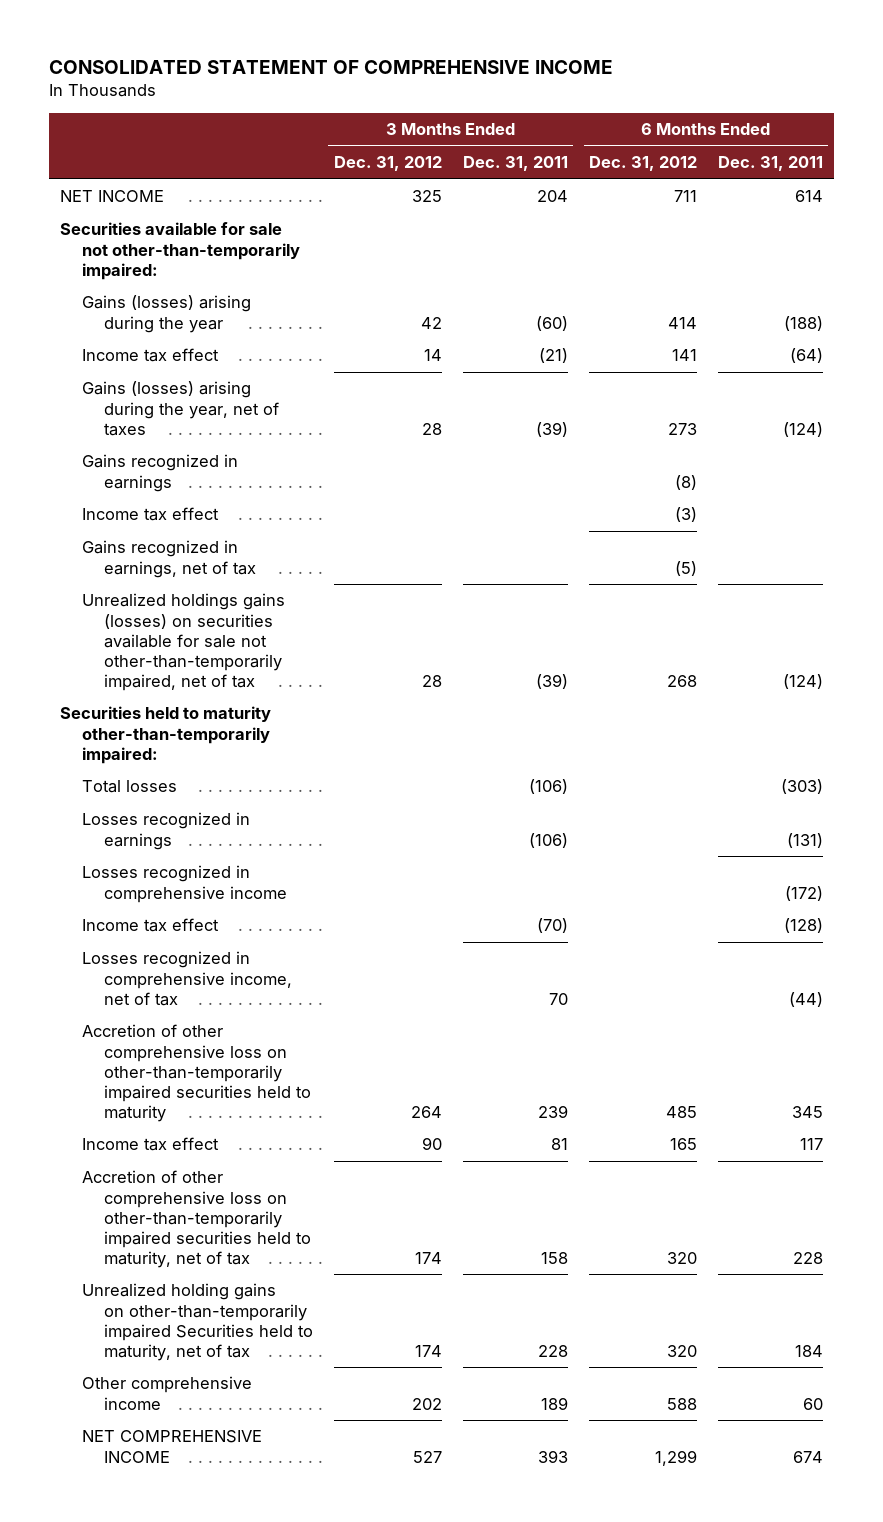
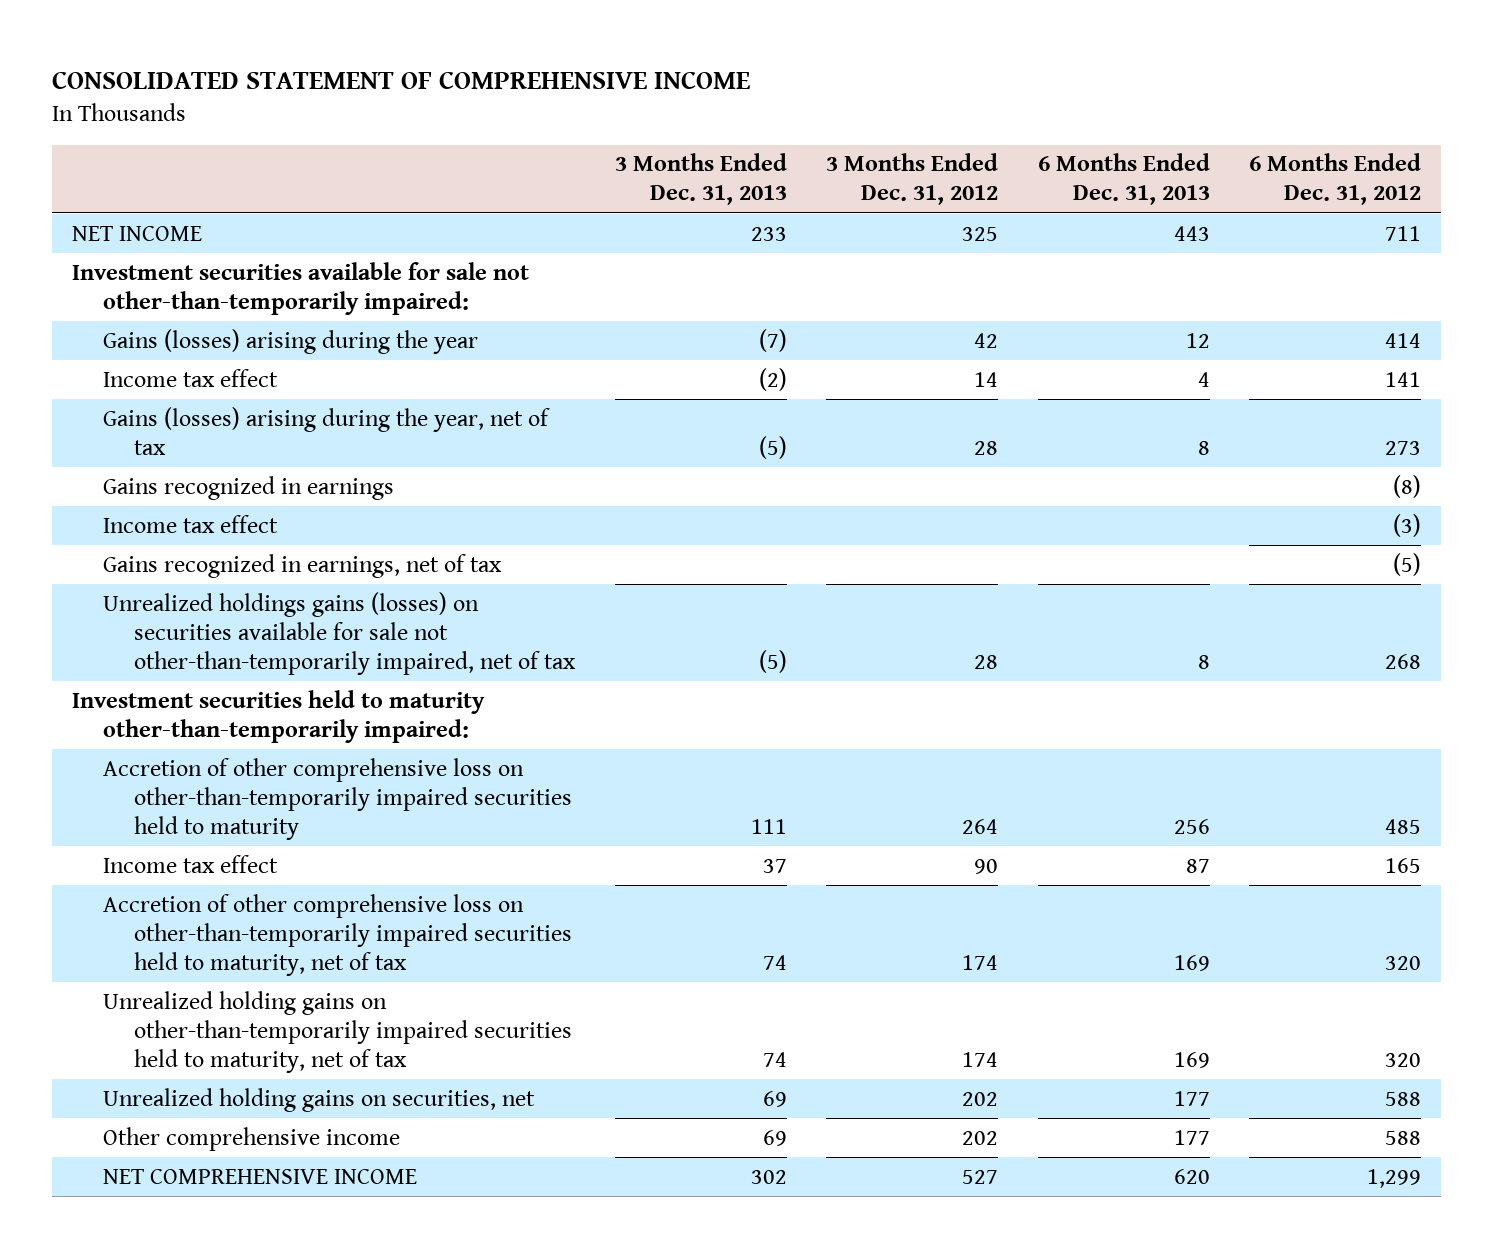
[462,156,568,172] Dec. 31, 2011 -> none
[718,156,824,172] Dec. 31, 2011 -> none
none -> [614,153,787,206] 3 Months Ended Dec. 31, 2013
none -> [1037,153,1210,206] 6 Months Ended Dec. 31, 2013
[59,222,300,280] Securities available for sale not other-than-temporarily impaired: -> [72,261,530,315] Investment securities available for sale not other-than-temporarily impaired:
[81,381,279,436] Gains (losses) arising during the year, net of taxes -> [103,406,551,455] Gains (losses) arising during the year, net of tax
[81,780,177,794] Total losses -> none
[81,812,250,850] Losses recognized in earnings -> none
[81,865,287,903] Losses recognized in comprehensive income -> none
[81,918,219,933] Income tax effect -> none
[81,951,292,1006] Losses recognized in comprehensive income, net of tax -> none
[59,706,271,764] Securities held to maturity other-than-temporarily impaired: -> [72,689,486,743] Investment securities held to maturity other-than-temporarily impaired:
[81,1283,313,1361] Unrealized holding gains on other-than-temporarily impaired Securities held to maturity, net of tax -> [103,990,573,1073] Unrealized holding gains on other-than-temporarily impaired securities held to maturity, net of tax
none -> [103,1087,536,1112] Unrealized holding gains on securities, net

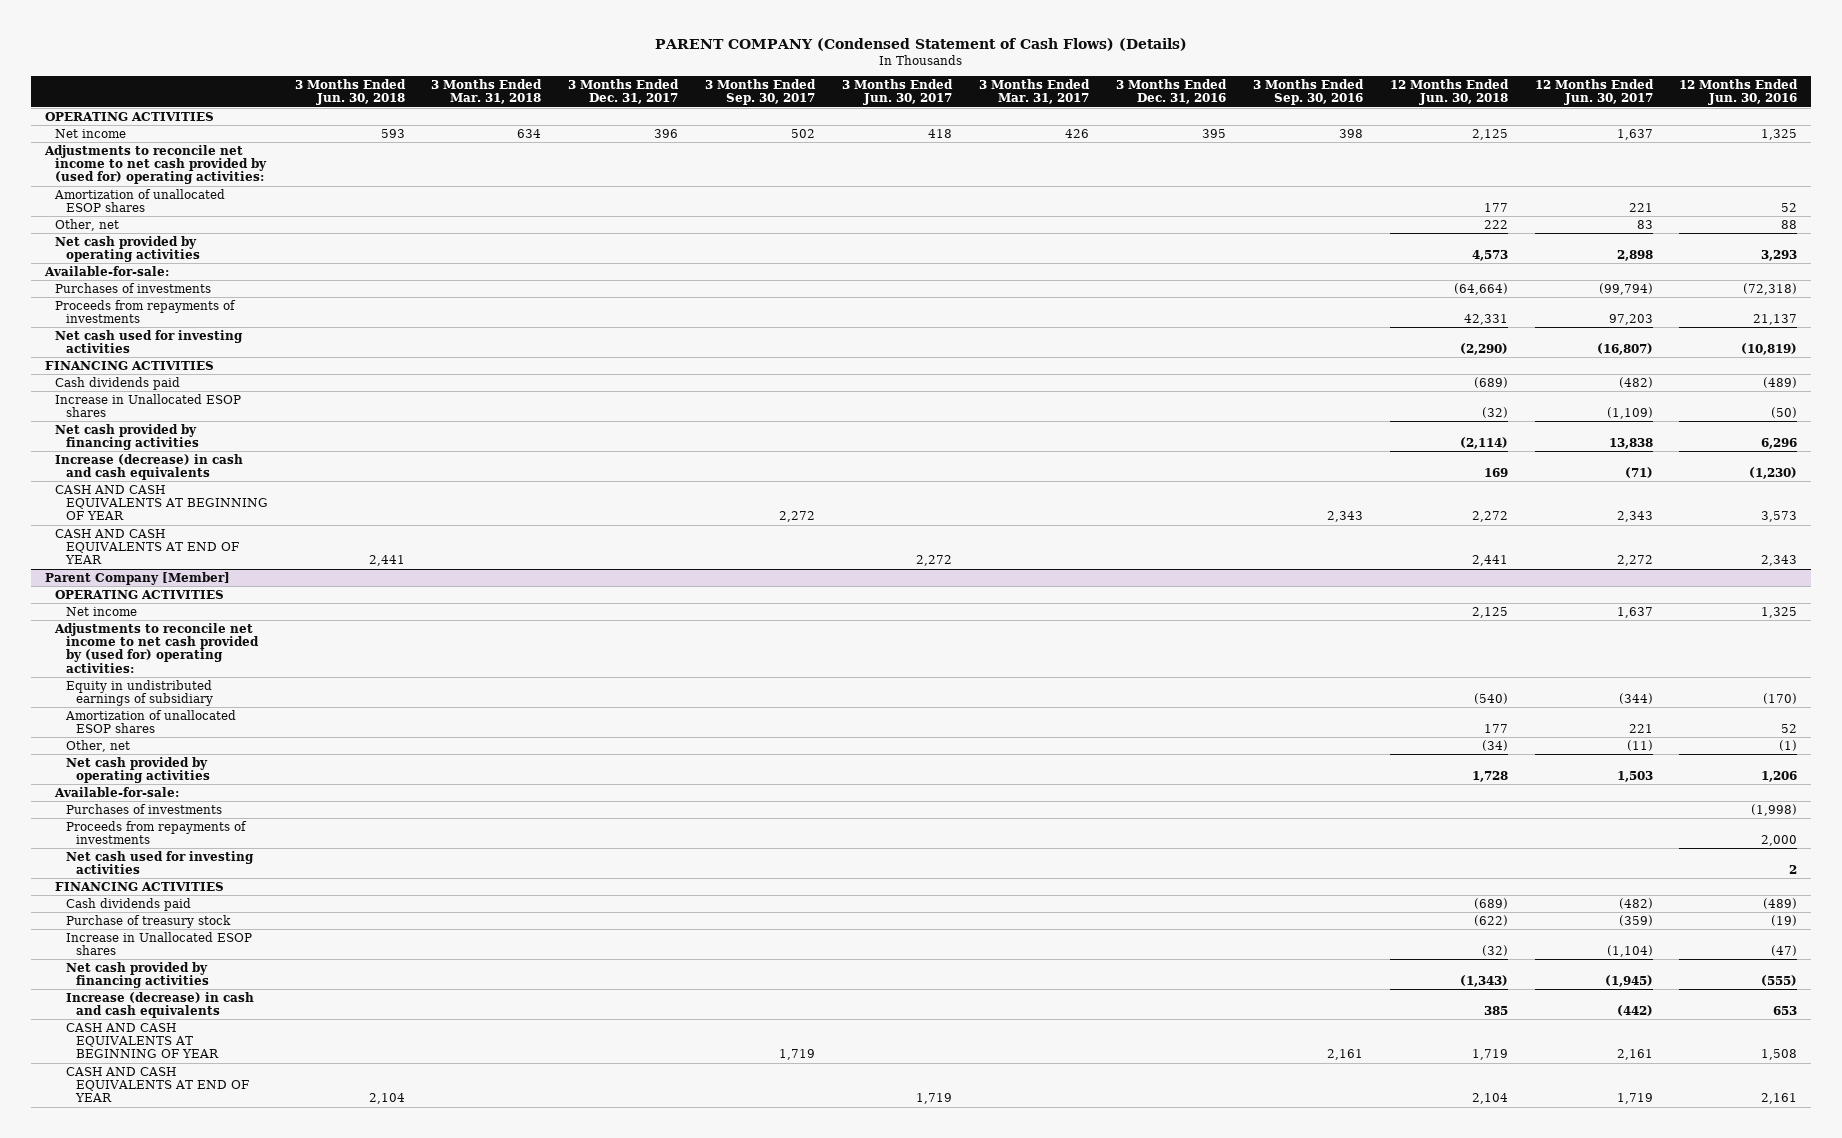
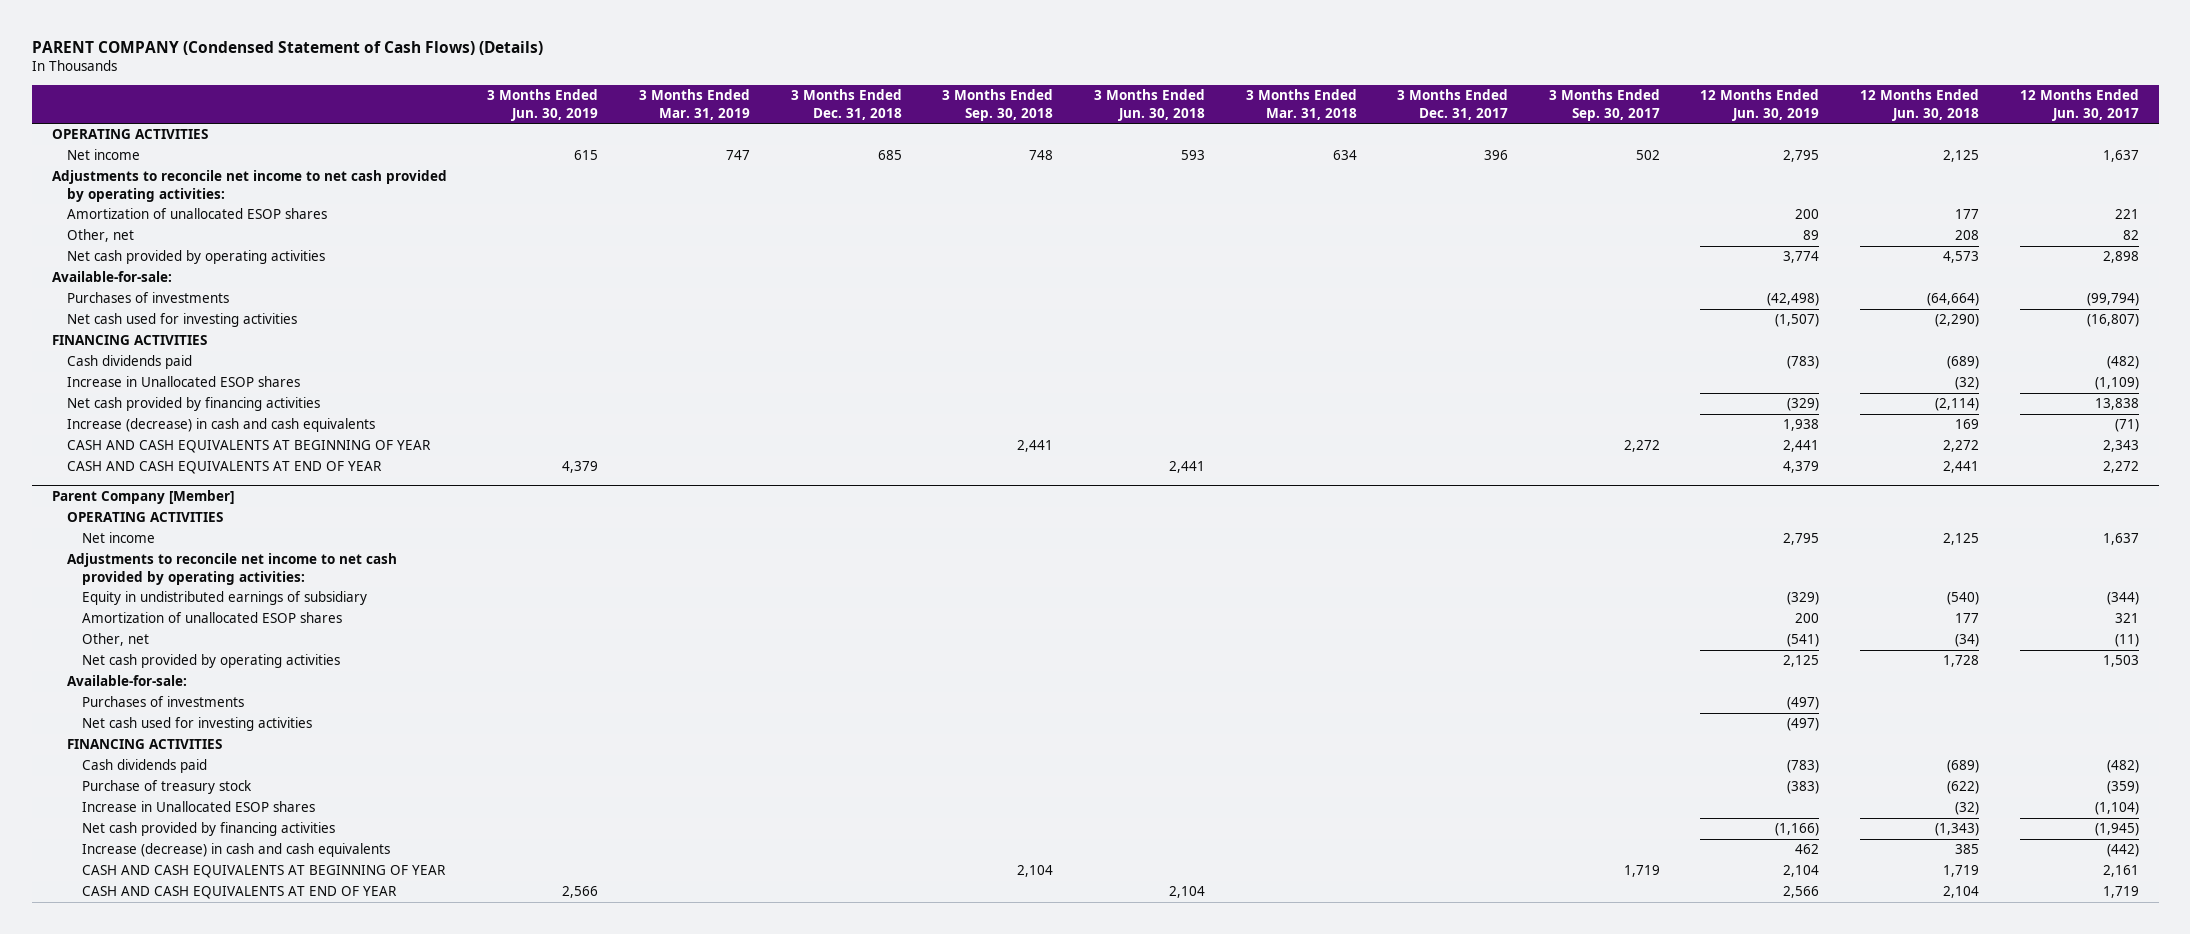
[842,79,954,106] 3 Months Ended Jun. 30, 2017 -> none
[979,79,1091,105] 3 Months Ended Mar. 31, 2017 -> none
[1115,79,1227,105] 3 Months Ended Dec. 31, 2016 -> none
[1252,79,1364,106] 3 Months Ended Sep. 30, 2016 -> none
[1679,79,1799,106] 12 Months Ended Jun. 30, 2016 -> none
none -> [487,89,599,121] 3 Months Ended Jun. 30, 2019
none -> [639,89,751,120] 3 Months Ended Mar. 31, 2019
none -> [790,89,902,120] 3 Months Ended Dec. 31, 2018
none -> [942,89,1054,121] 3 Months Ended Sep. 30, 2018
none -> [1700,89,1820,121] 12 Months Ended Jun. 30, 2019
[43,144,268,185] Adjustments to reconcile net income to net cash provided by (used for) operating activities: -> [51,170,447,202] Adjustments to reconcile net income to net cash provided by operating activities:
[1483,219,1508,229] 222 -> [1954,230,1979,241] 208
[1636,219,1653,229] 83 -> [2122,230,2139,241] 82
[55,299,237,323] Proceeds from repayments of investments -> none
[54,622,259,673] Adjustments to reconcile net income to net cash provided by (used for) operating activities: -> [67,553,398,585] Adjustments to reconcile net income to net cash provided by operating activities:
[1628,723,1653,733] 221 -> [2114,613,2139,624] 321
[65,820,247,844] Proceeds from repayments of investments -> none

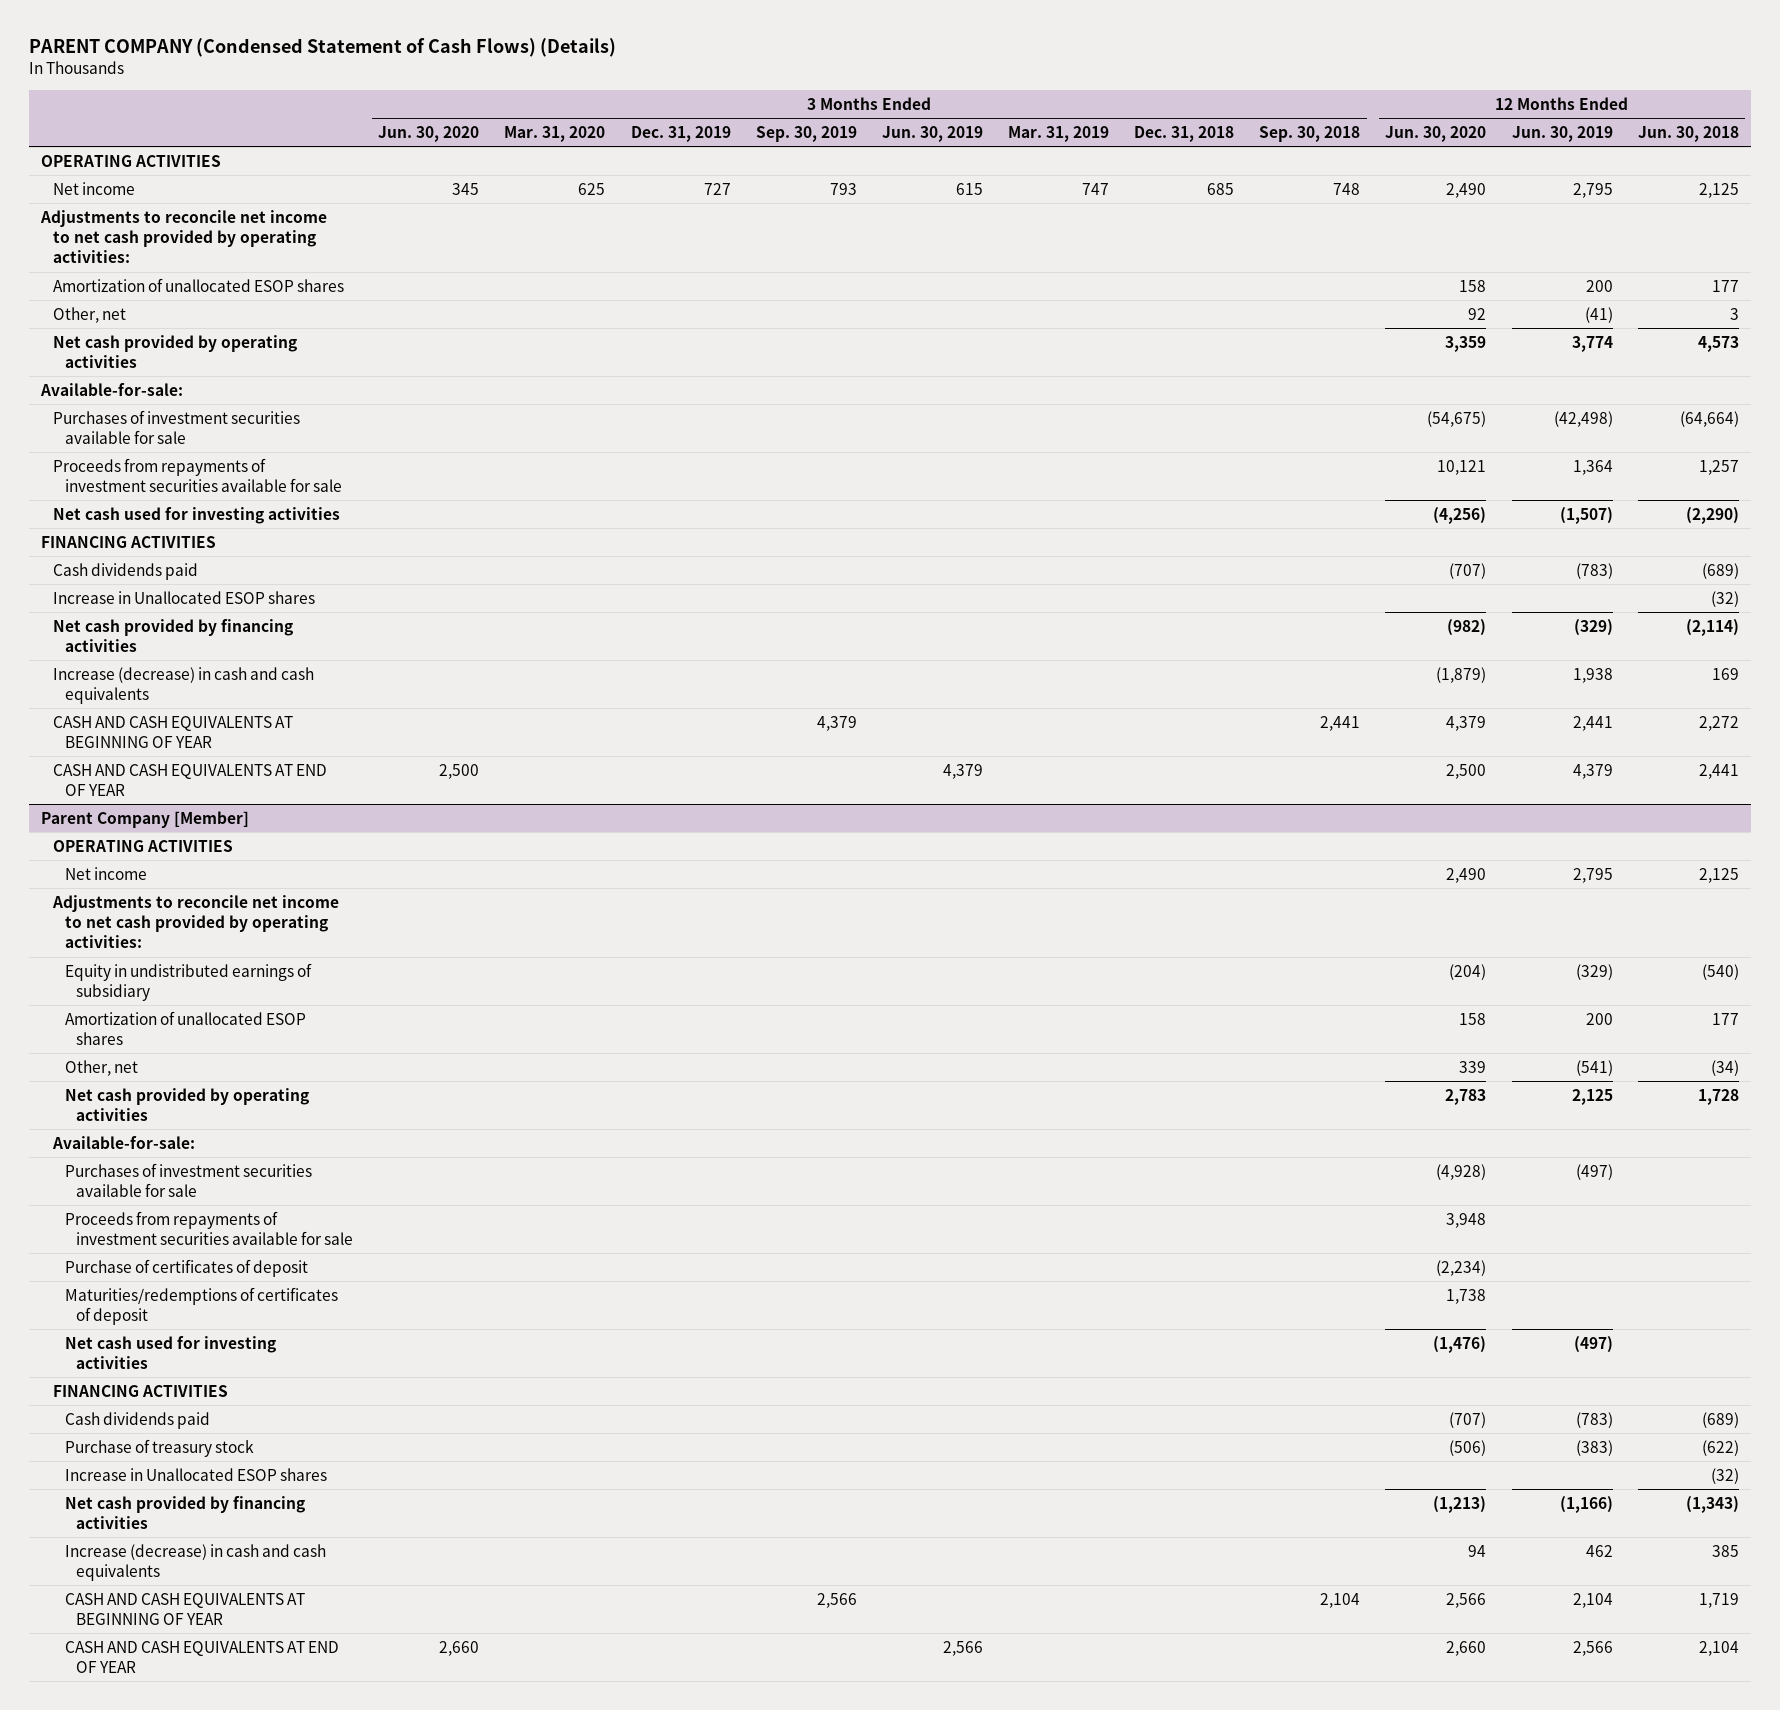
[1093,89,1205,121] 3 Months Ended Jun. 30, 2018 -> none
[1245,89,1357,120] 3 Months Ended Mar. 31, 2018 -> none
[1397,89,1509,120] 3 Months Ended Dec. 31, 2017 -> none
[1548,89,1660,121] 3 Months Ended Sep. 30, 2017 -> none
[2019,89,2139,121] 12 Months Ended Jun. 30, 2017 -> none
none -> [378,125,480,142] Jun. 30, 2020
none -> [504,125,606,142] Mar. 31, 2020
none -> [630,125,731,142] Dec. 31, 2019
none -> [755,125,857,142] Sep. 30, 2019
none -> [1385,125,1487,142] Jun. 30, 2020
[1803,230,1820,241] 89 -> [1584,306,1613,323] (41)
[1954,230,1979,241] 208 -> [1729,307,1739,320] 3
[67,292,230,304] Purchases of investments -> [52,409,300,445] Purchases of investment securities available for sale
none -> [52,457,342,493] Proceeds from repayments of investment securities available for sale
[82,696,245,708] Purchases of investments -> [64,1162,312,1198] Purchases of investment securities available for sale
none -> [64,1210,354,1246] Proceeds from repayments of investment securities available for sale
none -> [64,1258,308,1277] Purchase of certificates of deposit
none -> [64,1286,338,1326] Maturities/redemptions of certificates of deposit

